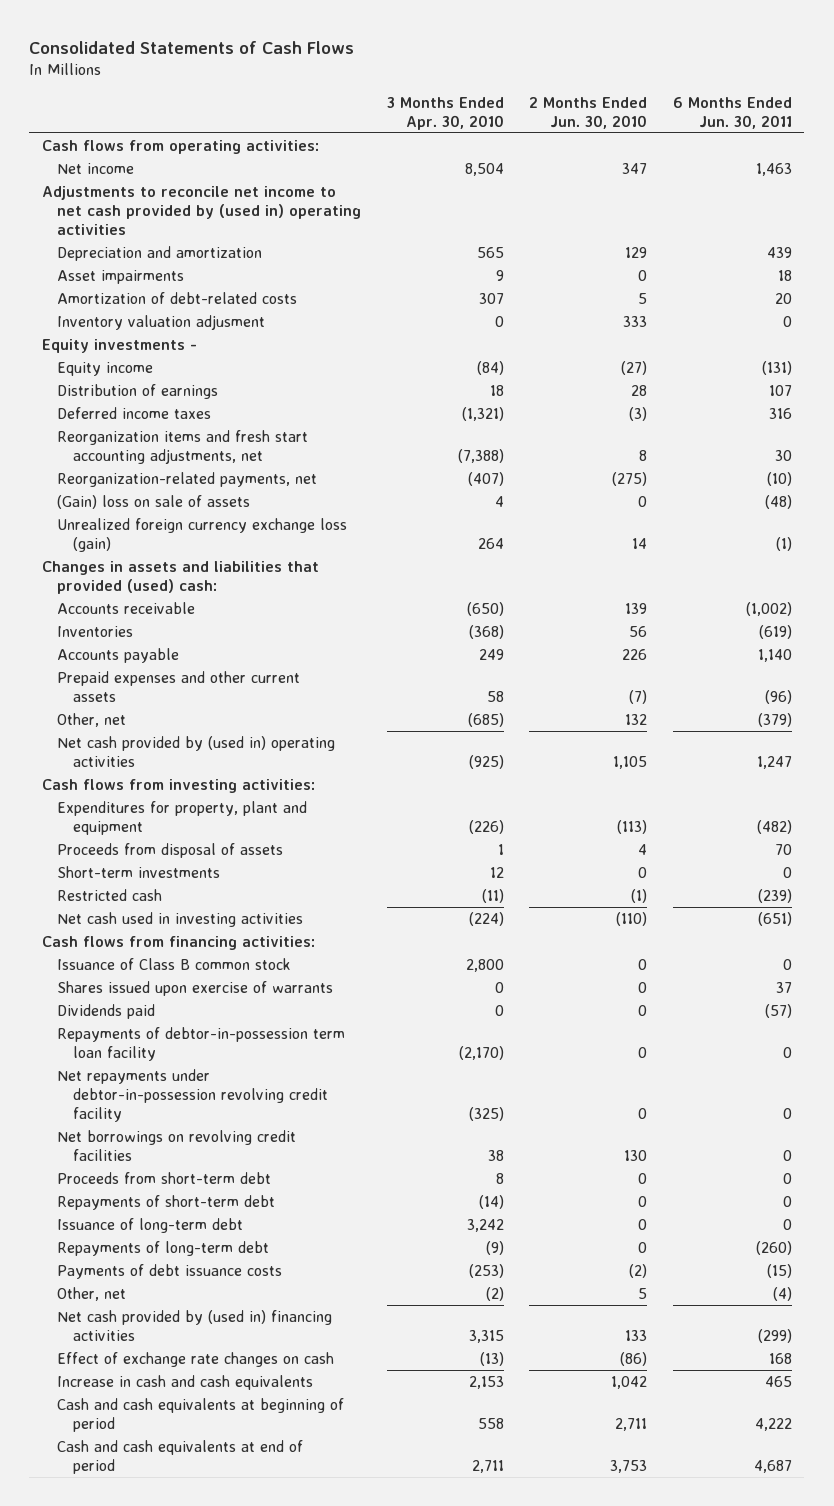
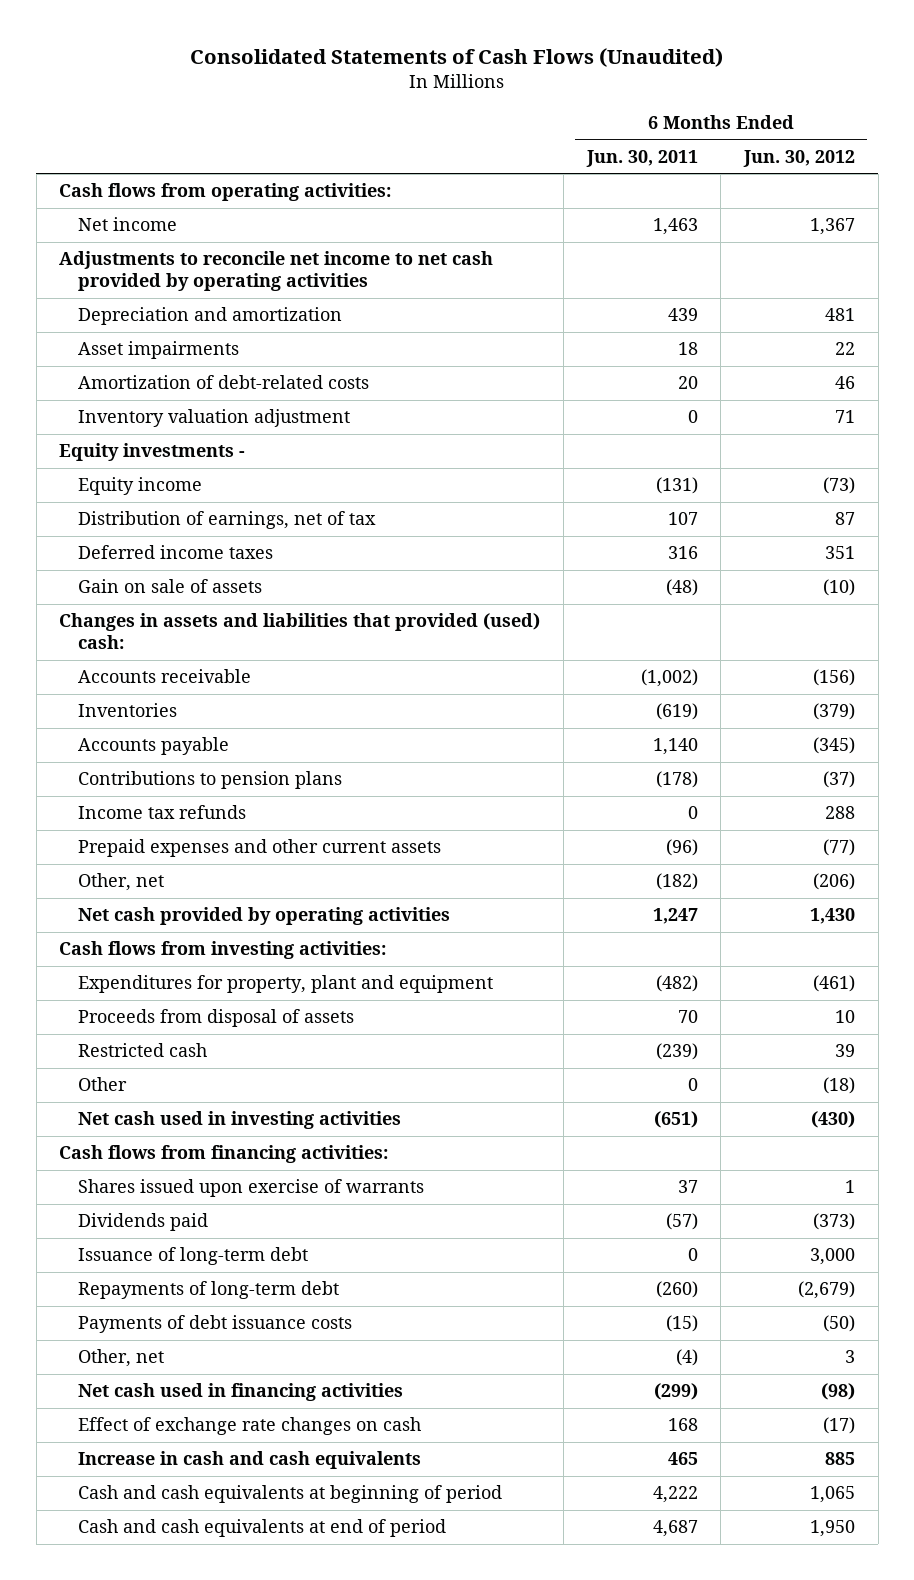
[29,40,355,54] Consolidated Statements of Cash Flows -> [190,47,724,67] Consolidated Statements of Cash Flows (Unaudited)
[386,96,504,130] 3 Months Ended Apr. 30, 2010 -> none
[529,96,648,129] 2 Months Ended Jun. 30, 2010 -> none
none -> [743,149,856,167] Jun. 30, 2012
[42,185,362,235] Adjustments to reconcile net income to net cash provided by (used in) operating activities -> [59,251,494,292] Adjustments to reconcile net income to net cash provided by operating activities
[57,314,266,330] Inventory valuation adjusment -> [77,409,350,428] Inventory valuation adjustment
[57,383,219,399] Distribution of earnings -> [77,511,376,530] Distribution of earnings, net of tax
[57,429,309,464] Reorganization items and fresh start accounting adjustments, net -> none
[57,471,318,487] Reorganization-related payments, net -> none
[57,517,348,552] Unrealized foreign currency exchange loss (gain) -> none
[57,494,251,509] (Gain) loss on sale of assets -> [77,579,262,594] Gain on sale of assets
none -> [77,771,342,790] Contributions to pension plans
none -> [77,805,246,820] Income tax refunds
[757,712,792,727] (379) -> [655,873,698,891] (182)
[57,735,336,767] Net cash provided by (used in) operating activities -> [77,907,450,926] Net cash provided by operating activities
[57,865,221,878] Short-term investments -> none
none -> [77,1077,127,1092] Other
[57,957,292,970] Issuance of Class B common stock -> none
[57,1026,346,1061] Repayments of debtor-in-possession term loan facility -> none
[57,1068,328,1122] Net repayments under debtor-in-possession revolving credit facility -> none
[57,1129,297,1161] Net borrowings on revolving credit facilities -> none
[57,1171,272,1184] Proceeds from short-term debt -> none
[57,1194,276,1210] Repayments of short-term debt -> none
[57,1309,333,1341] Net cash provided by (used in) financing activities -> [77,1383,403,1402] Net cash used in financing activities

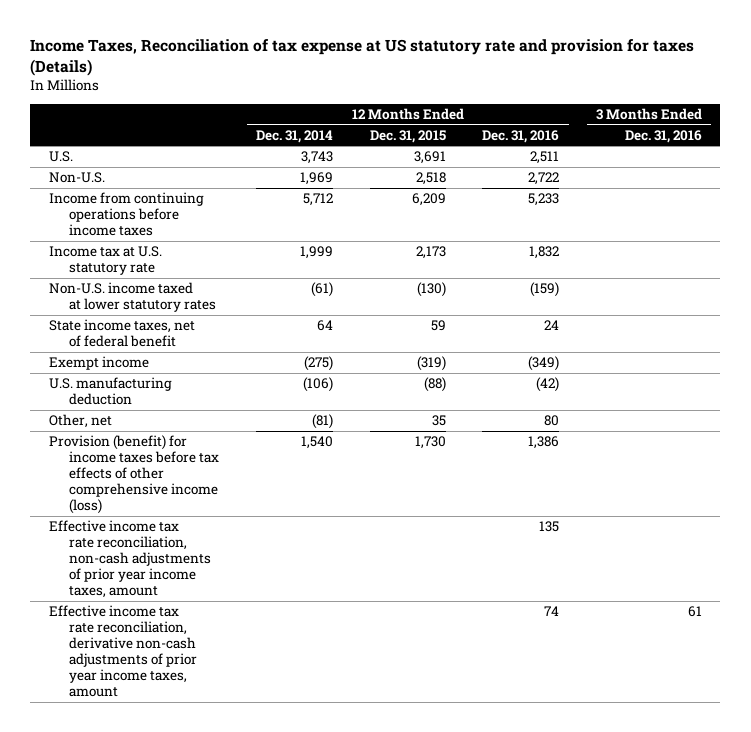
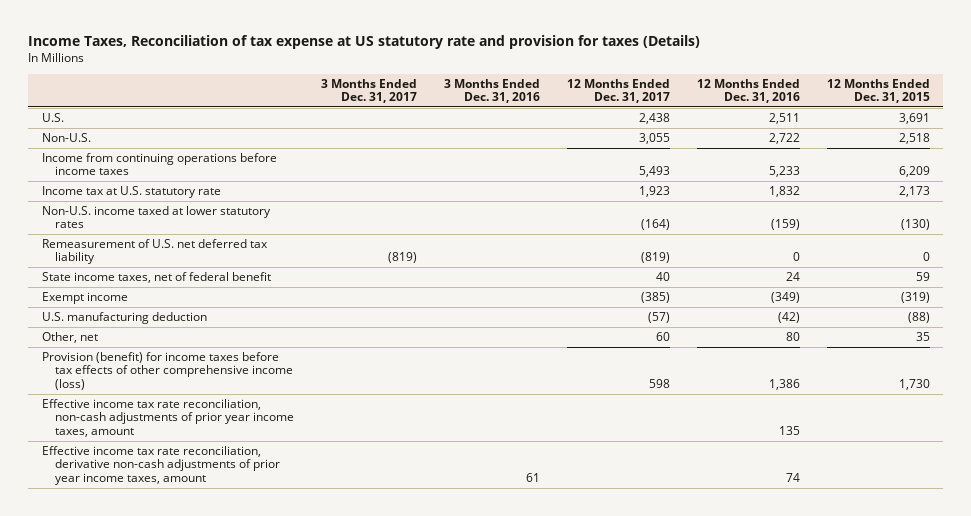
[256,129,334,143] Dec. 31, 2014 -> none
none -> [321,78,418,104] 3 Months Ended Dec. 31, 2017
none -> [566,78,670,104] 12 Months Ended Dec. 31, 2017
none -> [41,238,268,265] Remeasurement of U.S. net deferred tax liability

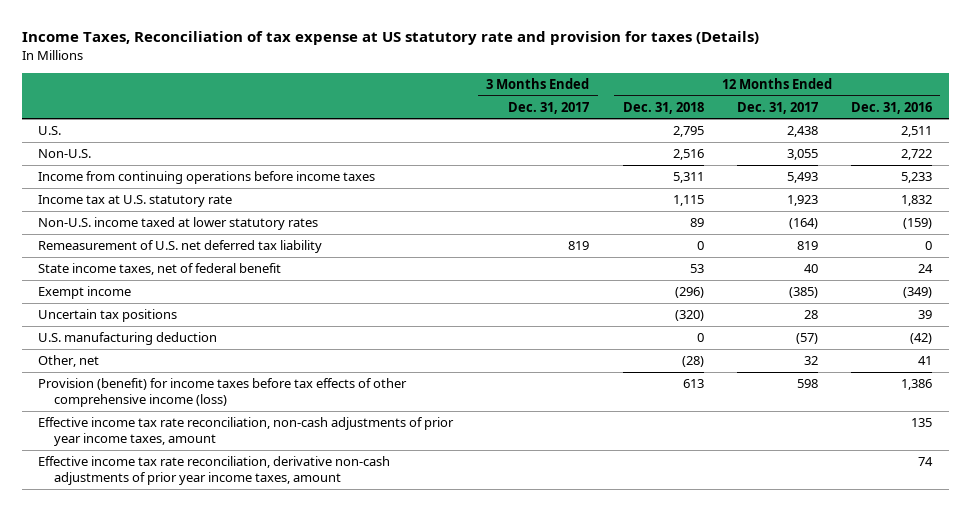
[443,78,540,104] 3 Months Ended Dec. 31, 2016 -> none
[826,78,930,104] 12 Months Ended Dec. 31, 2015 -> none
none -> [622,101,704,114] Dec. 31, 2018
[388,252,418,264] (819) -> [568,241,590,251] 819
[640,252,670,264] (819) -> [796,241,818,251] 819
none -> [38,309,178,323] Uncertain tax positions
[655,331,670,341] 60 -> [803,356,818,366] 32
[785,331,800,341] 80 -> [917,356,932,366] 41

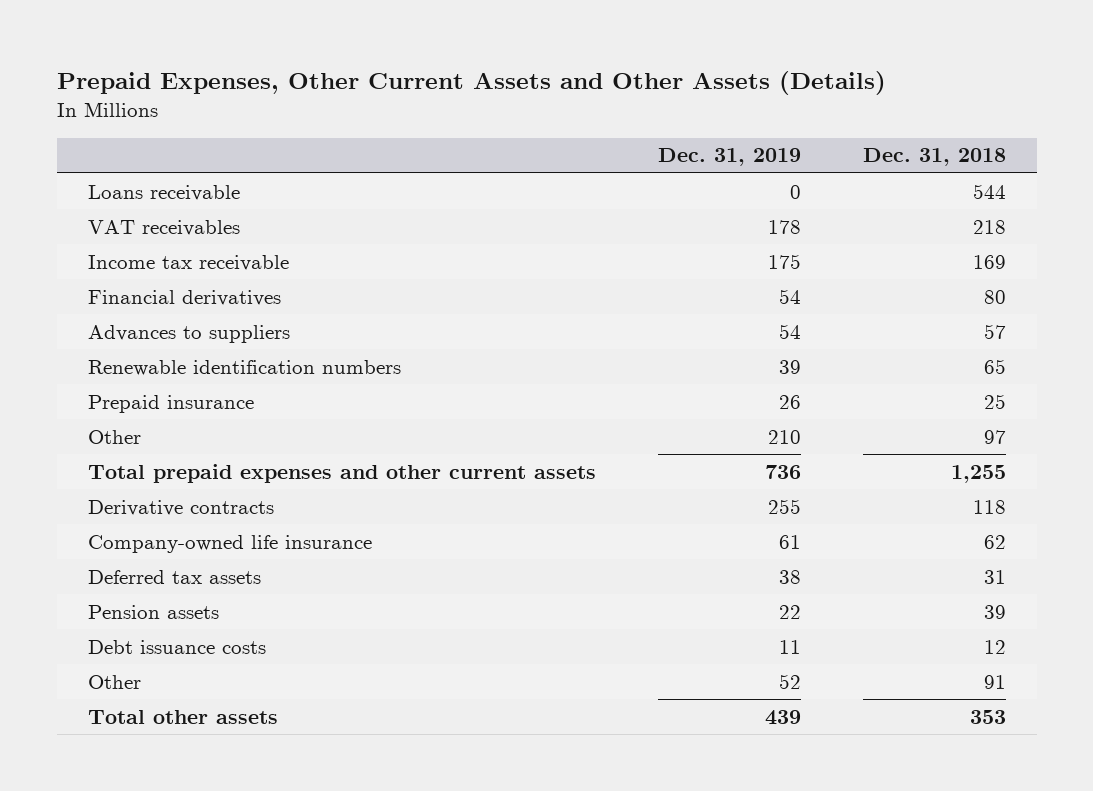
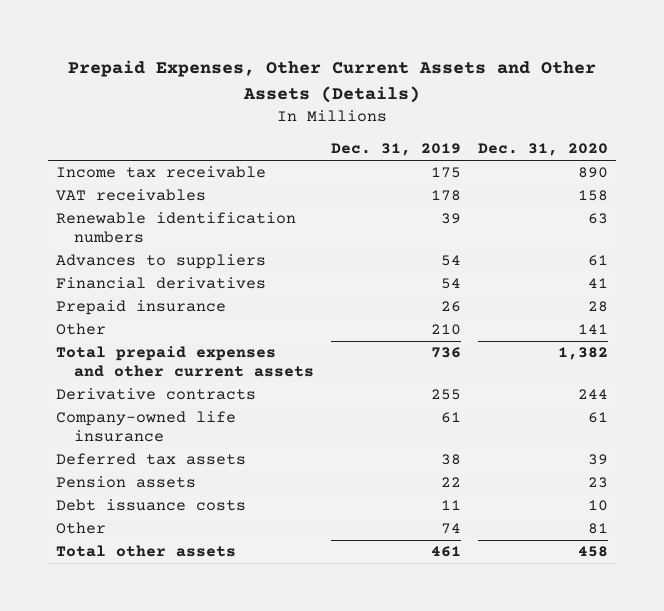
[862,148,1006,167] Dec. 31, 2018 -> none
none -> [477,143,608,157] Dec. 31, 2020
[87,184,240,201] Loans receivable -> none
[87,219,240,236] VAT receivables -> [56,189,207,202] VAT receivables
[87,324,290,343] Advances to suppliers -> [56,254,267,270] Advances to suppliers
[87,289,281,306] Financial derivatives -> [56,277,267,290] Financial derivatives
[778,673,801,689] 52 -> [440,523,461,535] 74
[764,709,801,725] 439 -> [430,546,461,558] 461

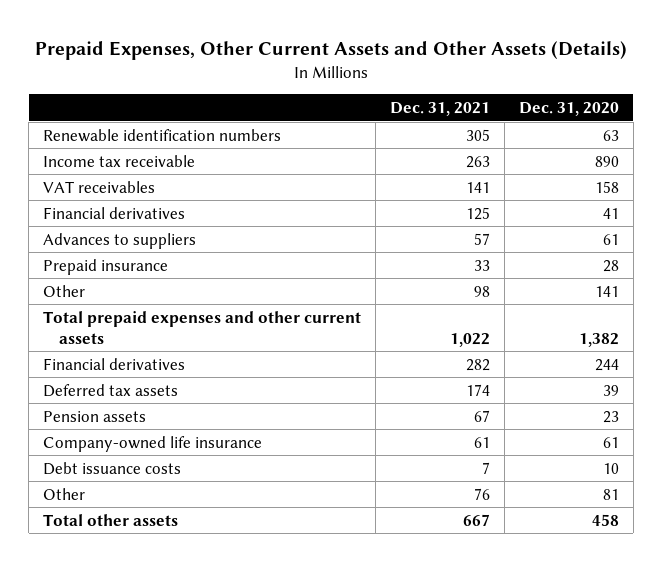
[330,143,461,157] Dec. 31, 2019 -> none
none -> [389,102,490,117] Dec. 31, 2021
[56,212,297,244] Renewable identification numbers -> [43,128,282,142] Renewable identification numbers
[56,254,267,270] Advances to suppliers -> [43,232,197,249] Advances to suppliers
[56,388,257,401] Derivative contracts -> [43,357,186,370] Financial derivatives
[56,411,237,443] Company-owned life insurance -> [43,435,263,452] Company-owned life insurance

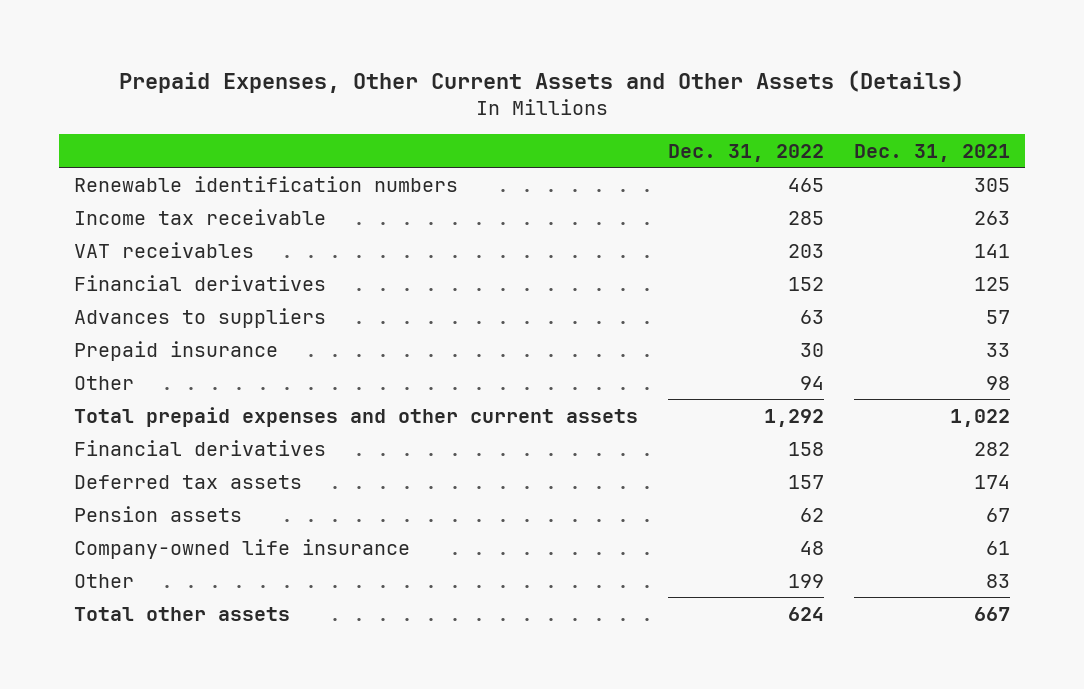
[518,102,619,117] Dec. 31, 2020 -> none
none -> [668,143,825,162] Dec. 31, 2022
[43,461,182,475] Debt issuance costs -> none
[473,487,490,500] 76 -> [986,573,1011,588] 83

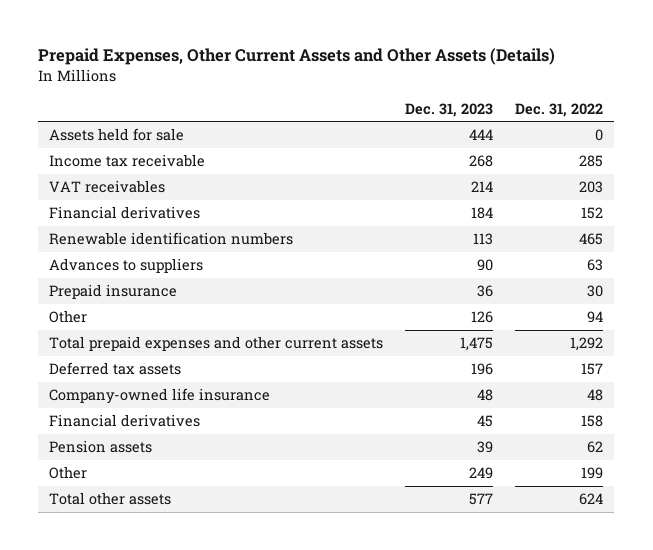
[854,143,1011,162] Dec. 31, 2021 -> none
none -> [405,102,494,117] Dec. 31, 2023
none -> [49,128,185,142] Assets held for sale
[74,175,459,192] Renewable identification numbers -> [49,232,294,246] Renewable identification numbers
[74,439,327,456] Financial derivatives -> [49,414,201,428] Financial derivatives
[74,505,243,522] Pension assets -> [49,440,153,454] Pension assets

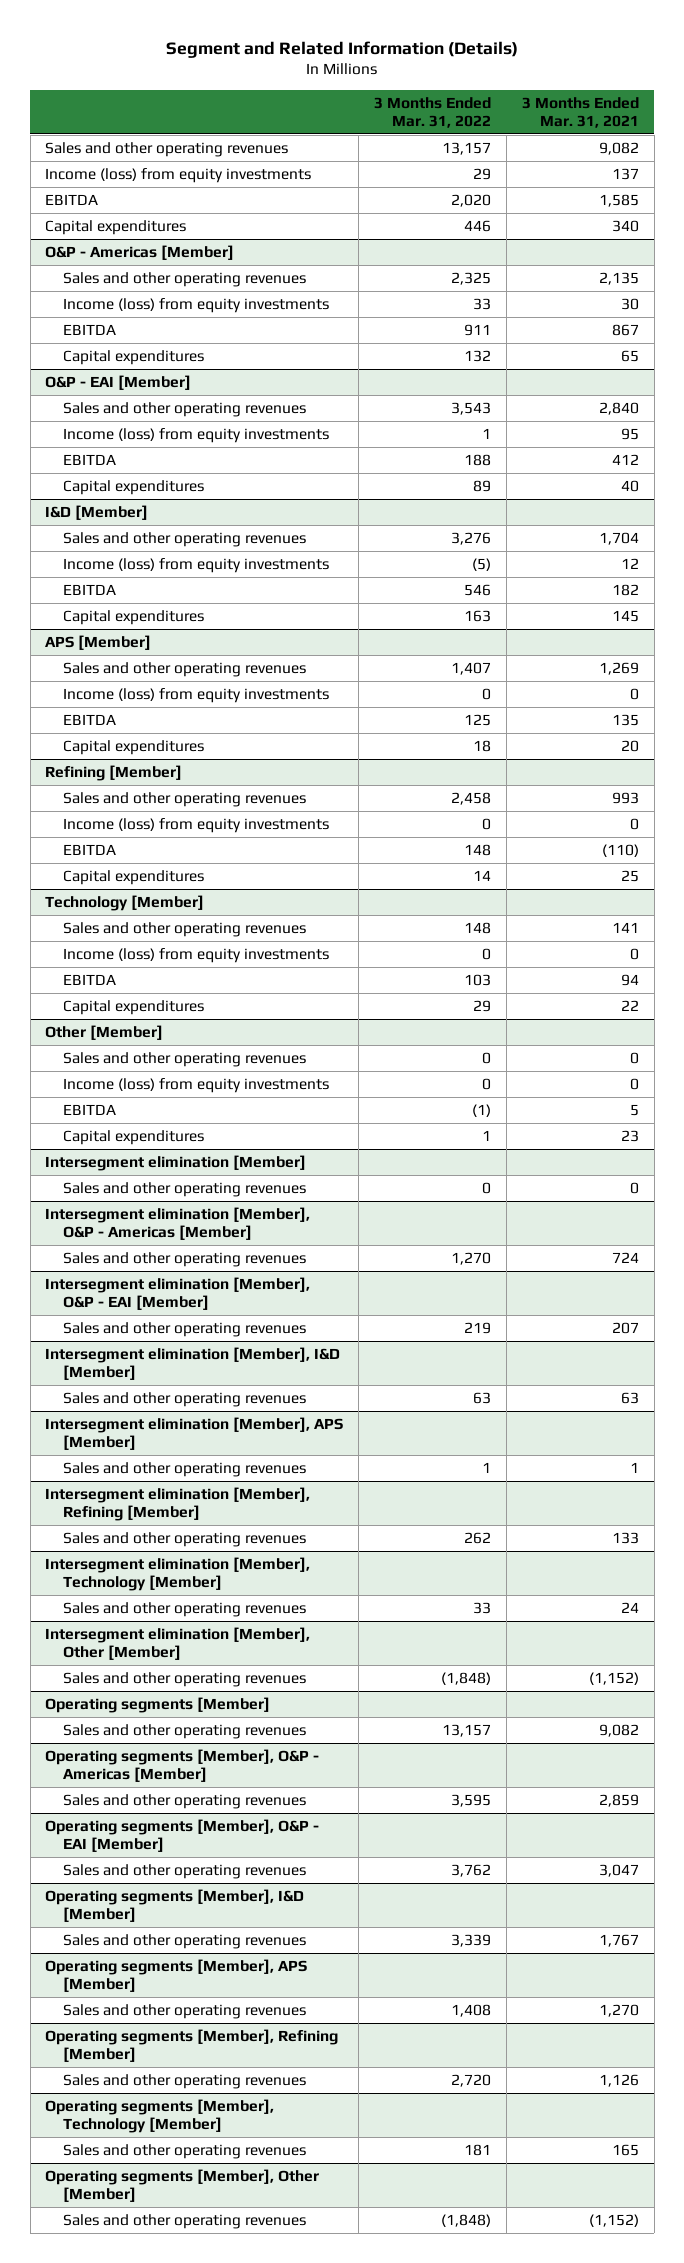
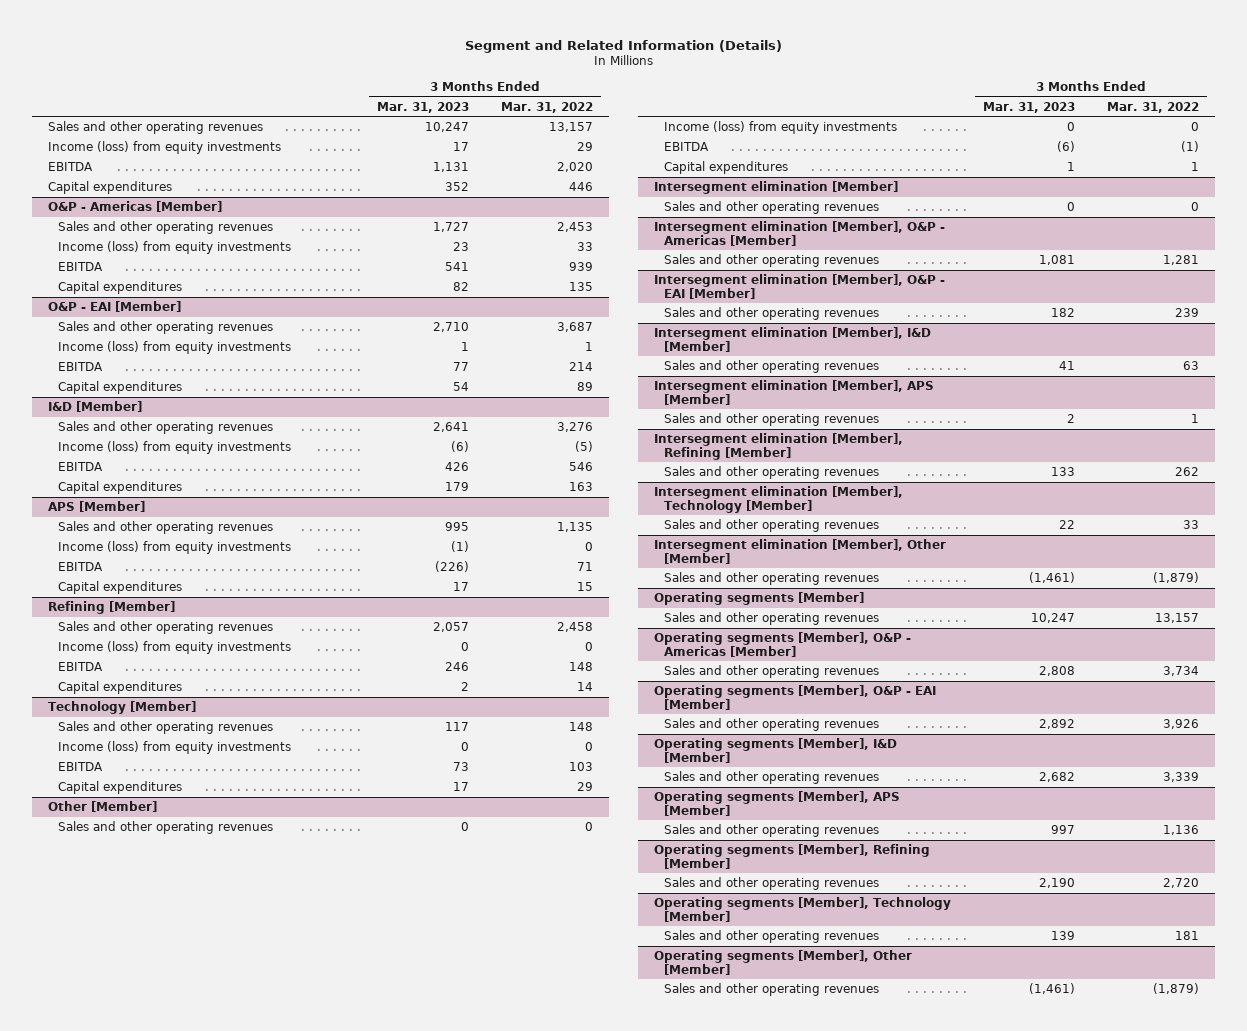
[521,96,639,128] 3 Months Ended Mar. 31, 2021 -> none
none -> [377,101,470,113] Mar. 31, 2023
[451,272,492,286] 2,325 -> [557,222,594,233] 2,453
[464,324,492,337] 911 -> [569,262,594,272] 939
[464,350,492,363] 132 -> [569,282,594,292] 135
[451,402,492,416] 3,543 -> [557,322,594,333] 3,687
[464,454,492,467] 188 -> [569,362,594,372] 214
[451,662,492,676] 1,407 -> [557,522,594,533] 1,135
[464,714,492,727] 125 -> [577,562,594,572] 71
[473,740,492,753] 18 -> [577,582,594,592] 15
[451,1252,492,1266] 1,270 -> [1163,255,1200,266] 1,281
[464,1322,492,1335] 219 -> [1175,308,1200,318] 239
[441,1672,492,1686] (1,848) -> [1153,572,1200,584] (1,879)
[451,1794,492,1808] 3,595 -> [1163,666,1200,677] 3,734
[451,1864,492,1878] 3,762 -> [1163,719,1200,730] 3,926
[451,2004,492,2018] 1,408 -> [1163,825,1200,836] 1,136
[441,2214,492,2228] (1,848) -> [1153,983,1200,995] (1,879)

